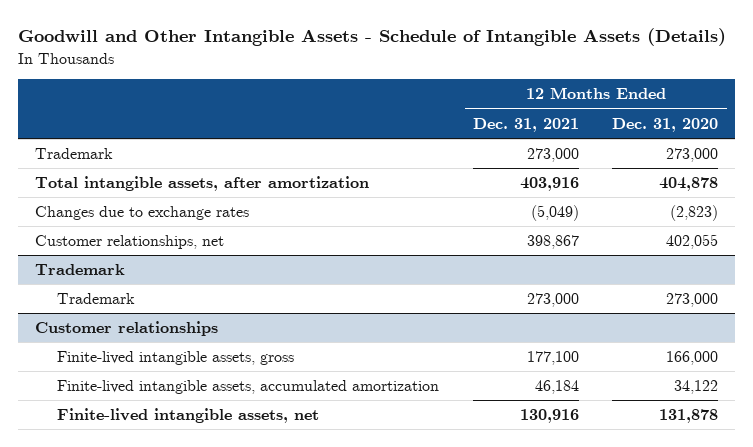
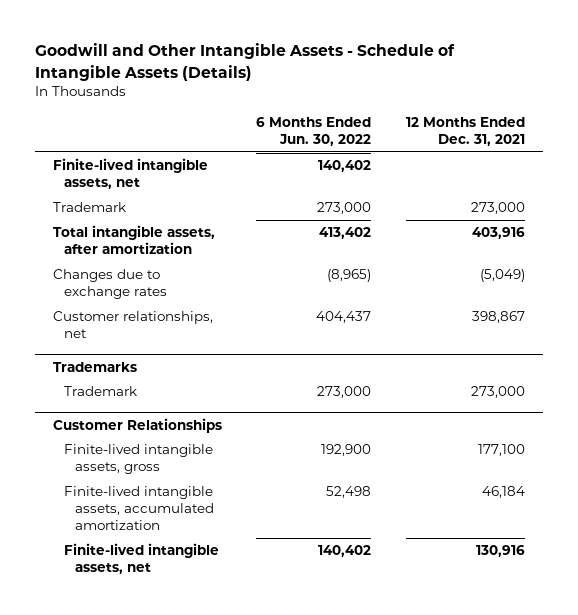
[612,117,719,132] Dec. 31, 2020 -> none
none -> [256,116,372,147] 6 Months Ended Jun. 30, 2022
none -> [52,158,208,190] Finite-lived intangible assets, net
[34,264,125,276] Trademark -> [52,361,137,372] Trademarks
[34,321,218,337] Customer relationships -> [52,417,222,433] Customer Relationships

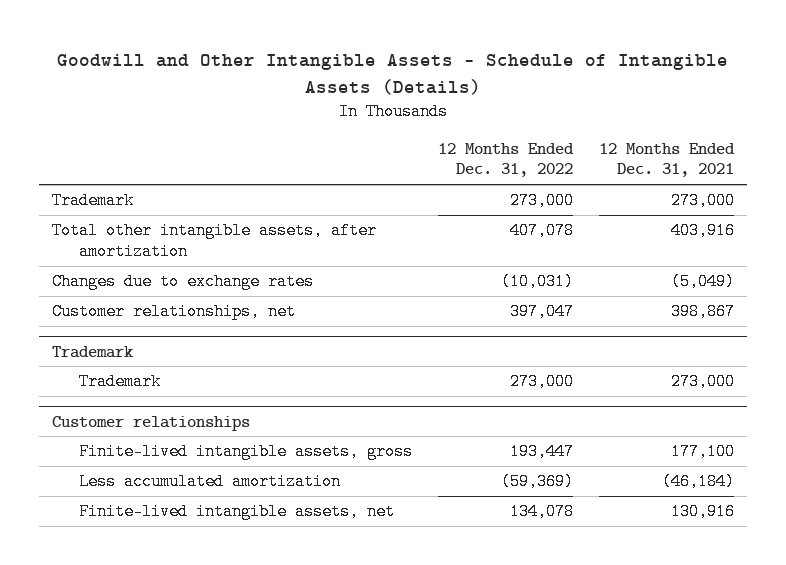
[256,116,372,147] 6 Months Ended Jun. 30, 2022 -> none
none -> [438,142,575,178] 12 Months Ended Dec. 31, 2022
[52,158,208,190] Finite-lived intangible assets, net -> none
[52,225,215,255] Total intangible assets, after amortization -> [51,222,377,260] Total other intangible assets, after amortization
[52,361,137,372] Trademarks -> [51,345,134,358] Trademark
[52,417,222,433] Customer Relationships -> [51,415,250,431] Customer relationships
[63,486,214,531] Finite-lived intangible assets, accumulated amortization -> [79,473,342,491] Less accumulated amortization
[482,486,526,499] 46,184 -> [661,473,735,491] (46,184)

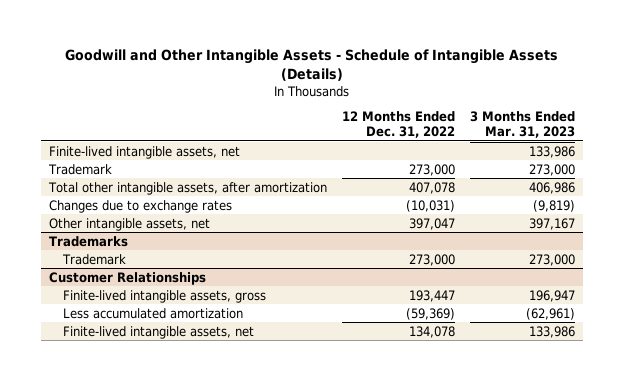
[598,142,735,178] 12 Months Ended Dec. 31, 2021 -> none
none -> [470,111,576,139] 3 Months Ended Mar. 31, 2023
none -> [48,145,240,159] Finite-lived intangible assets, net
[51,303,296,321] Customer relationships, net -> [48,217,210,231] Other intangible assets, net
[51,345,134,358] Trademark -> [48,235,128,247] Trademarks
[51,415,250,431] Customer relationships -> [48,271,206,285] Customer Relationships

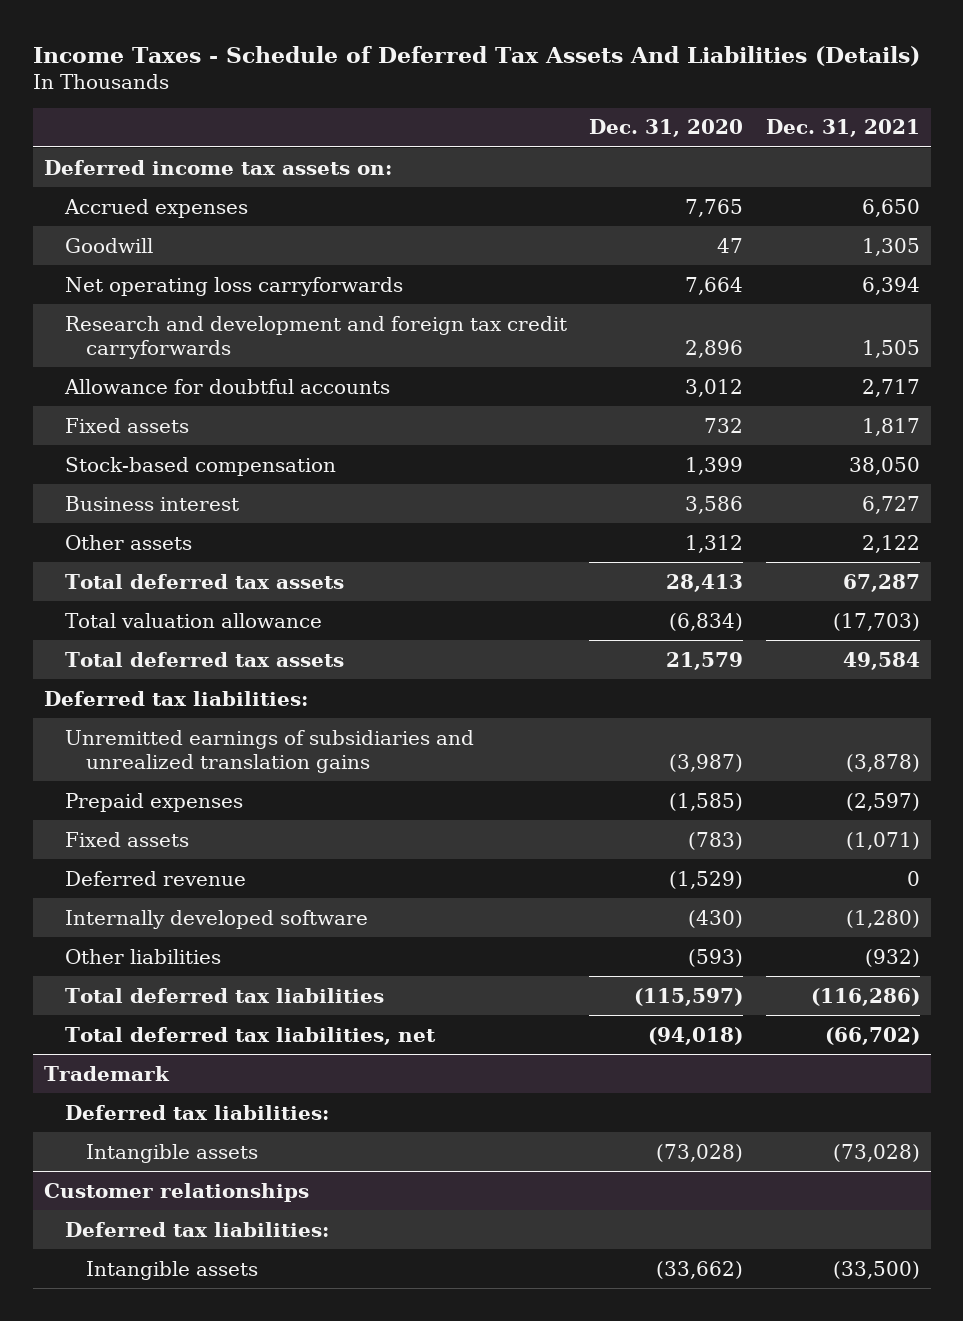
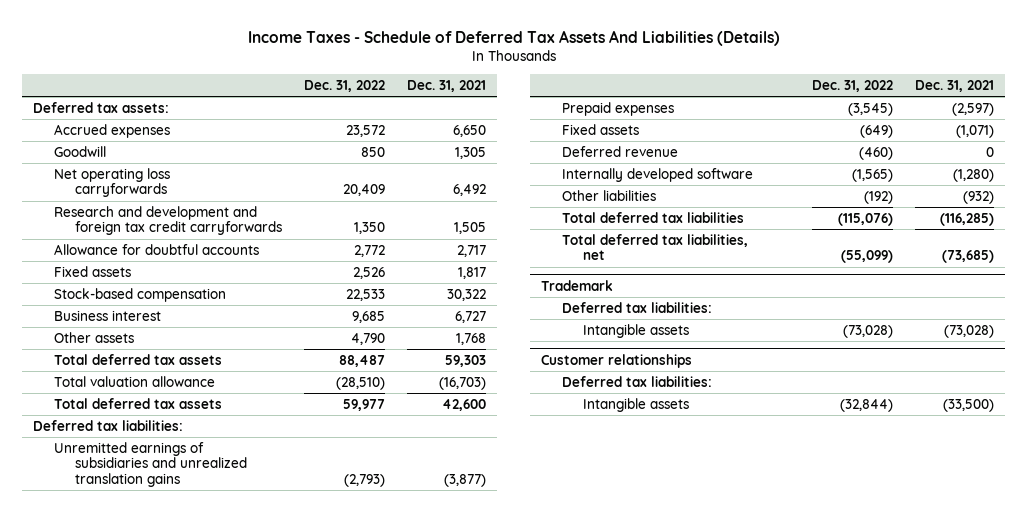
[589,119,744,138] Dec. 31, 2020 -> none
none -> [304,79,386,92] Dec. 31, 2022
[43,159,392,175] Deferred income tax assets on: -> [33,101,170,113] Deferred tax assets:
[861,276,920,295] 6,394 -> [453,184,487,197] 6,492
[848,456,920,475] 38,050 -> [447,288,487,301] 30,322
[861,534,920,553] 2,122 -> [456,332,487,345] 1,768
[842,573,920,592] 67,287 -> [445,354,487,367] 59,303
[832,612,920,631] (17,703) -> [439,376,487,390] (16,703)
[842,651,920,670] 49,584 -> [442,398,487,411] 42,600
[845,753,920,772] (3,878) -> [444,474,487,488] (3,877)
[810,987,920,1006] (116,286) -> [939,212,994,226] (116,285)
[824,1026,920,1045] (66,702) -> [941,250,994,264] (73,685)

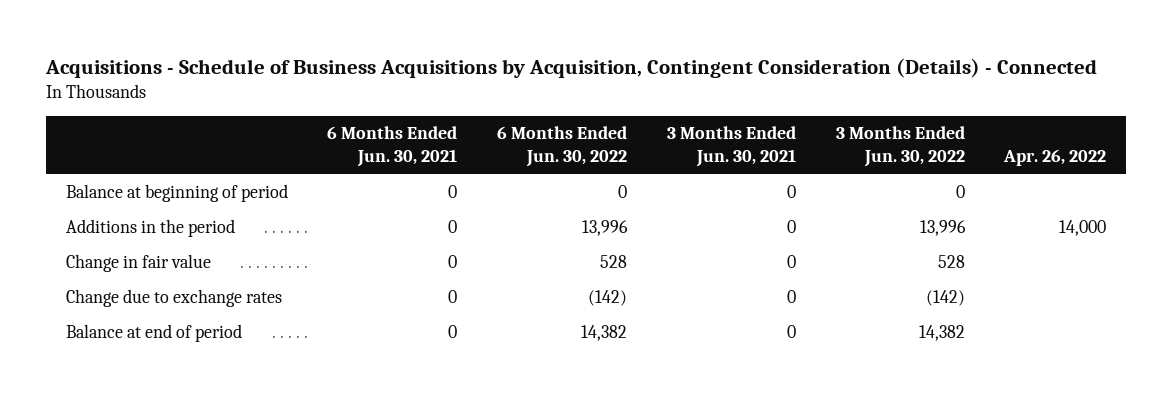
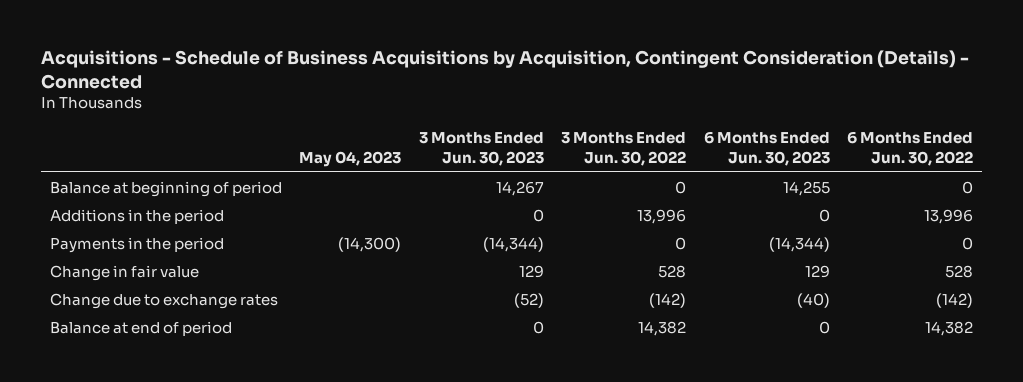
[327,126,458,167] 6 Months Ended Jun. 30, 2021 -> none
[666,126,796,167] 3 Months Ended Jun. 30, 2021 -> none
[1003,148,1107,166] Apr. 26, 2022 -> none
none -> [299,150,402,167] May 04, 2023
none -> [418,132,544,166] 3 Months Ended Jun. 30, 2023
none -> [703,131,830,166] 6 Months Ended Jun. 30, 2023
none -> [49,236,224,253] Payments in the period

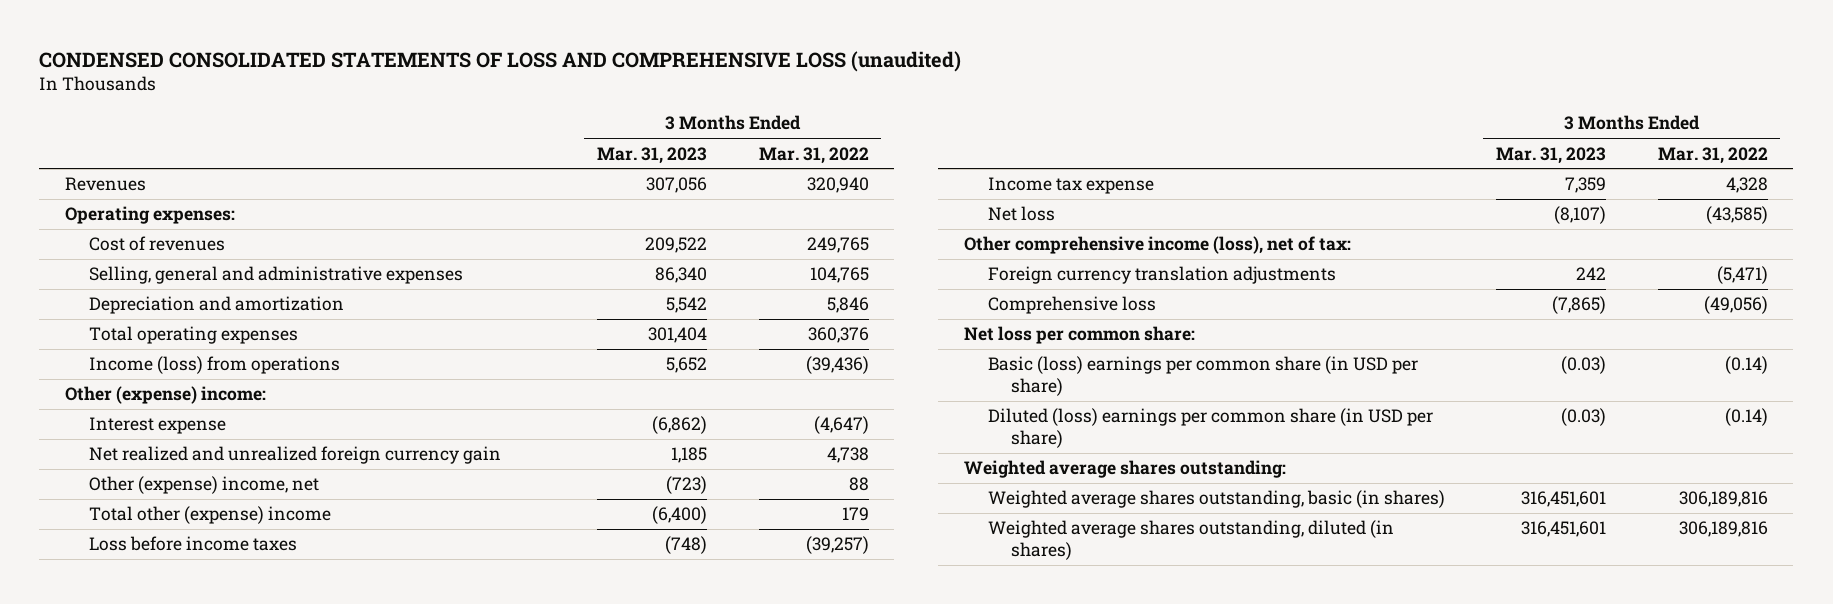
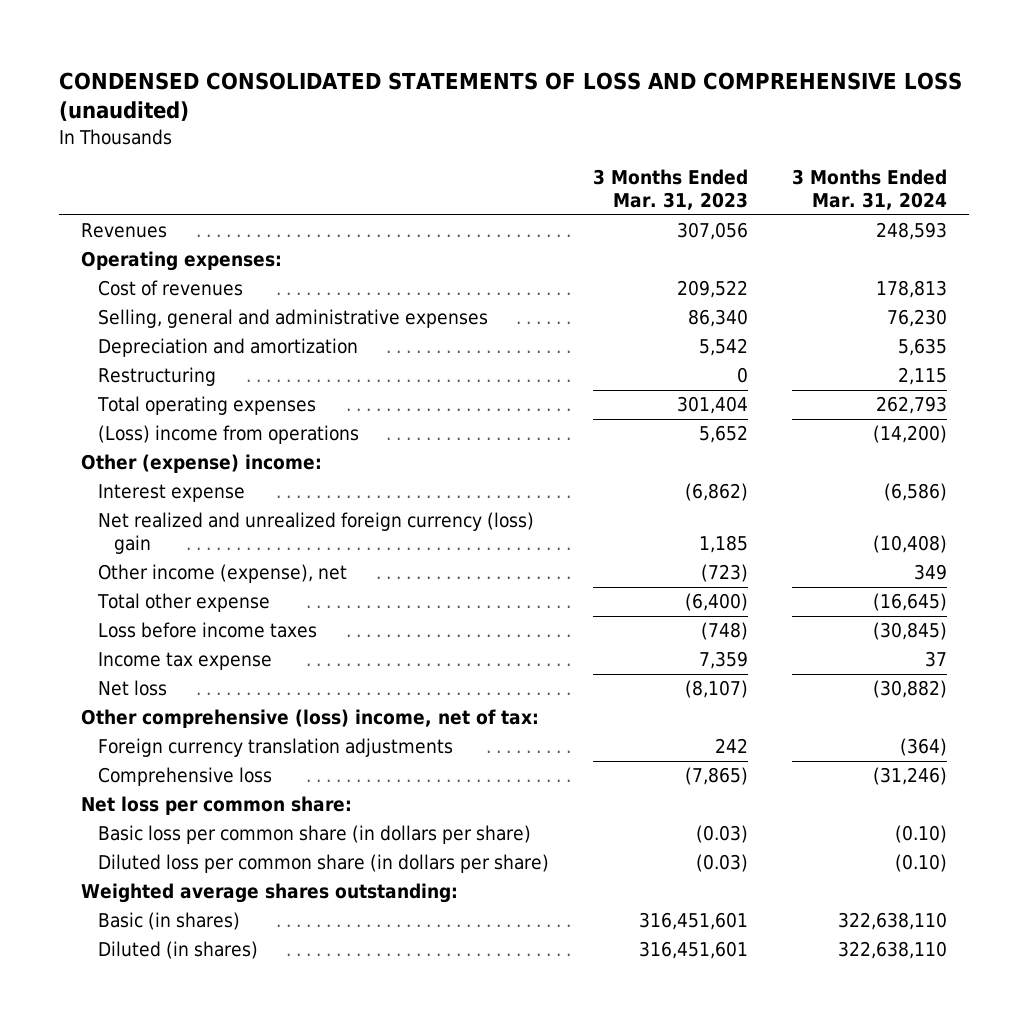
[758,146,869,164] Mar. 31, 2022 -> none
none -> [791,169,947,211] 3 Months Ended Mar. 31, 2024
none -> [97,367,216,387] Restructuring
[88,356,340,375] Income (loss) from operations -> [97,425,359,445] (Loss) income from operations
[88,446,501,465] Net realized and unrealized foreign currency gain -> [97,512,534,555] Net realized and unrealized foreign currency (loss) gain
[88,476,319,495] Other (expense) income, net -> [97,564,347,584] Other income (expense), net
[88,506,331,525] Total other (expense) income -> [96,593,270,613] Total other expense
[964,236,1352,255] Other comprehensive income (loss), net of tax: -> [81,709,540,729] Other comprehensive (loss) income, net of tax:
[987,356,1418,397] Basic (loss) earnings per common share (in USD per share) -> [97,825,531,845] Basic loss per common share (in dollars per share)
[987,408,1433,449] Diluted (loss) earnings per common share (in USD per share) -> [97,854,549,874] Diluted loss per common share (in dollars per share)
[987,490,1445,509] Weighted average shares outstanding, basic (in shares) -> [97,912,240,931] Basic (in shares)
[987,520,1394,561] Weighted average shares outstanding, diluted (in shares) -> [97,941,258,960] Diluted (in shares)

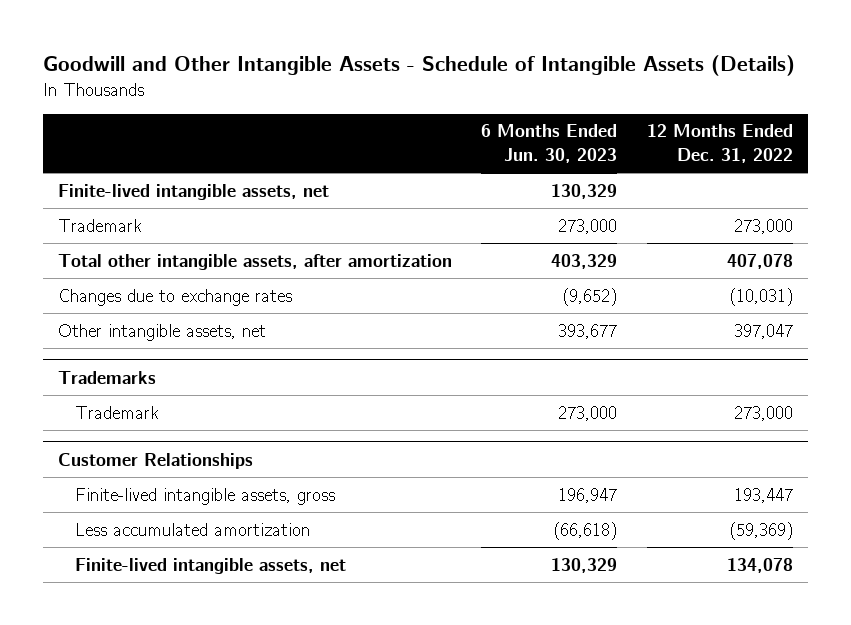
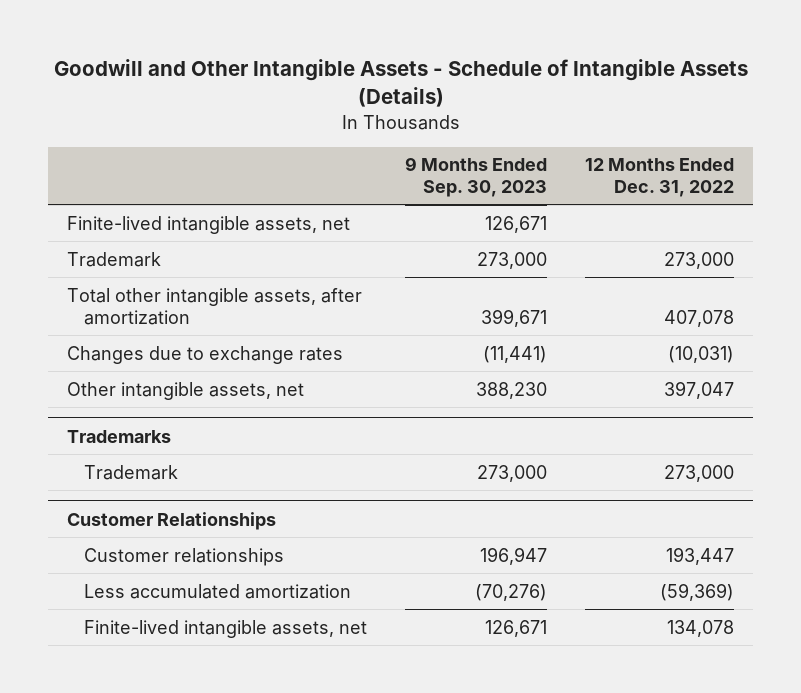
[481,124,618,163] 6 Months Ended Jun. 30, 2023 -> none
none -> [404,157,547,198] 9 Months Ended Sep. 30, 2023
[75,487,336,505] Finite-lived intangible assets, gross -> [83,547,284,566] Customer relationships

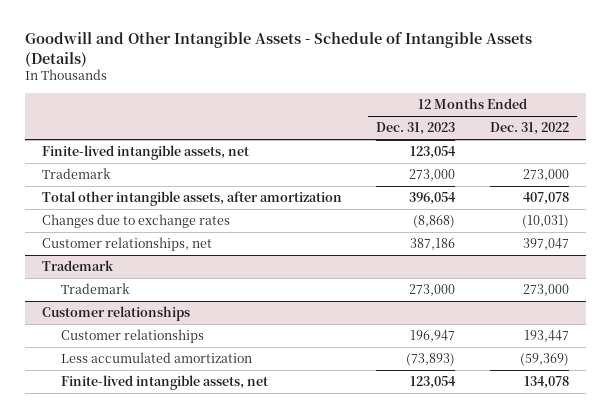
[404,157,547,198] 9 Months Ended Sep. 30, 2023 -> none
none -> [376,122,456,136] Dec. 31, 2023
[67,381,305,400] Other intangible assets, net -> [42,237,213,252] Customer relationships, net
[67,429,172,443] Trademarks -> [42,260,115,272] Trademark
[67,511,277,530] Customer Relationships -> [42,306,191,322] Customer relationships

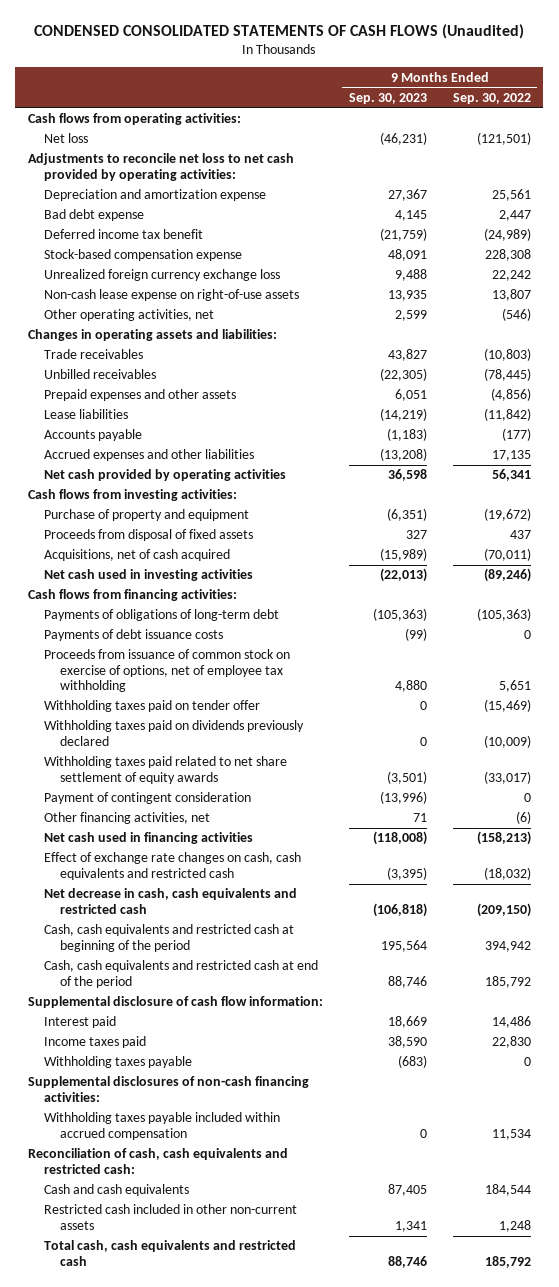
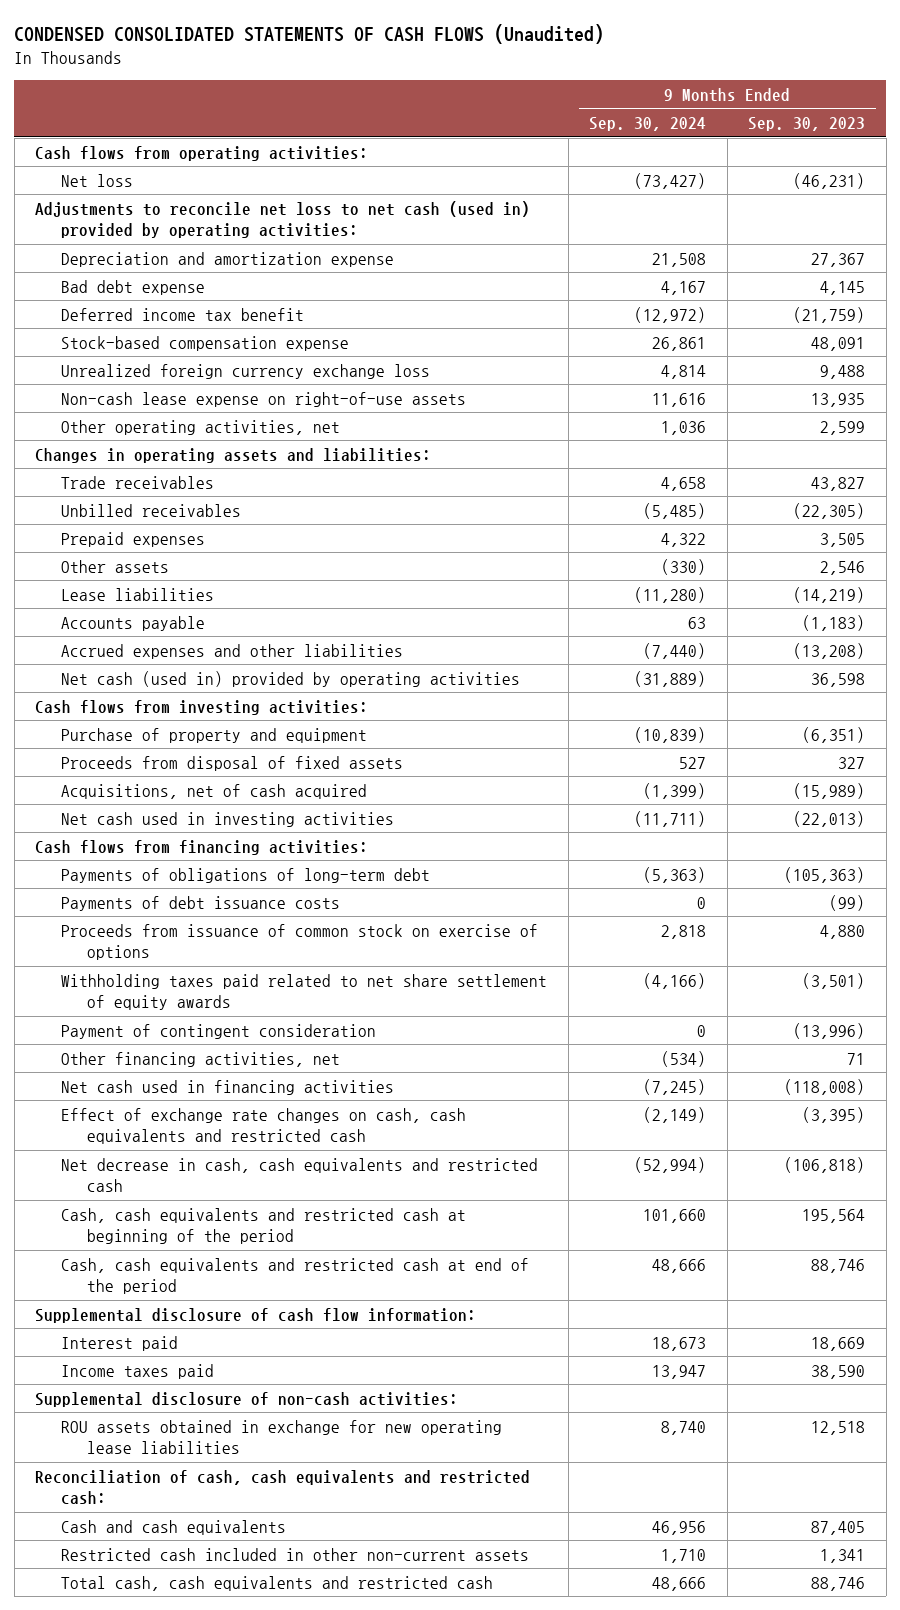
[452,93,531,105] Sep. 30, 2022 -> none
none -> [589,116,707,131] Sep. 30, 2024
[28,153,295,181] Adjustments to reconcile net loss to net cash provided by operating activities: -> [35,200,531,239] Adjustments to reconcile net loss to net cash (used in) provided by operating activities:
[44,389,237,402] Prepaid expenses and other assets -> none
none -> [61,531,206,547] Prepaid expenses
none -> [61,559,170,573] Other assets
[44,469,287,482] Net cash provided by operating activities -> [61,670,521,687] Net cash (used in) provided by operating activities
[44,700,261,713] Withholding taxes paid on tender offer -> none
[44,720,305,746] Withholding taxes paid on dividends previously declared -> none
[44,649,291,693] Proceeds from issuance of common stock on exercise of options, net of employee tax withholding -> [61,923,539,961] Proceeds from issuance of common stock on exercise of options
[44,1056,193,1069] Withholding taxes payable -> none
[44,1112,281,1140] Withholding taxes payable included within accrued compensation -> none
[28,1076,310,1102] Supplemental disclosures of non-cash financing activities: -> [35,1391,459,1407] Supplemental disclosure of non-cash activities:
none -> [61,1419,503,1455] ROU assets obtained in exchange for new operating lease liabilities

